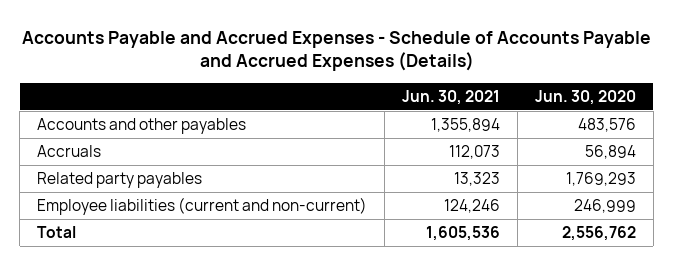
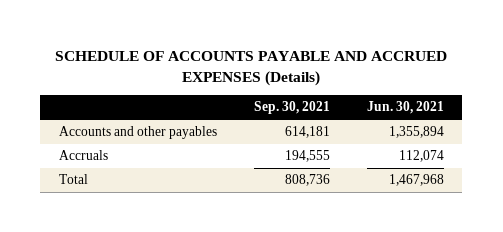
[21,30,651,72] Accounts Payable and Accrued Expenses - Schedule of Accounts Payable and Accrued Expenses (Details) -> [55,51,448,86] SCHEDULE OF ACCOUNTS PAYABLE AND ACCRUED EXPENSES (Details)
[534,89,636,105] Jun. 30, 2020 -> none
none -> [253,101,330,115] Sep. 30, 2021
[37,172,203,189] Related party payables -> none
[37,197,368,216] Employee liabilities (current and non-current) -> none
[449,145,501,160] 112,073 -> [398,150,444,163] 112,074
[426,226,501,242] 1,605,536 -> [388,174,444,187] 1,467,968

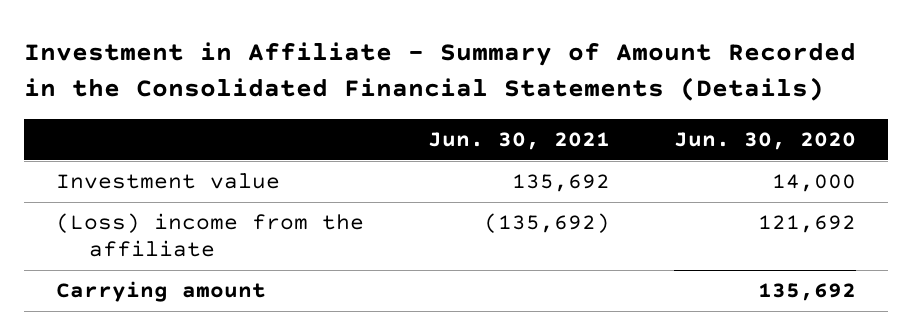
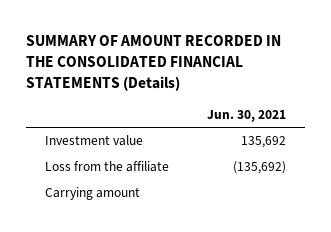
[24,42,857,101] Investment in Affiliate - Summary of Amount Recorded in the Consolidated Financial Statements (Details) -> [25,35,281,91] SUMMARY OF AMOUNT RECORDED IN THE CONSOLIDATED FINANCIAL STATEMENTS (Details)
[674,131,857,150] Jun. 30, 2020 -> none
[56,213,365,258] (Loss) income from the affiliate -> [44,161,169,173] Loss from the affiliate

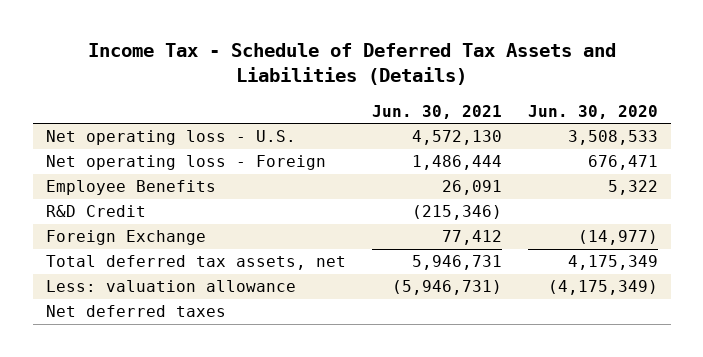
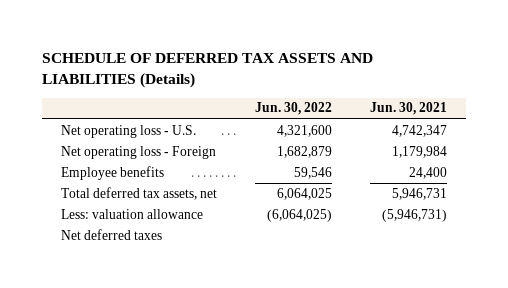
[87,43,616,86] Income Tax - Schedule of Deferred Tax Assets and Liabilities (Details) -> [41,52,373,88] SCHEDULE OF DEFERRED TAX ASSETS AND LIABILITIES (Details)
[527,104,658,119] Jun. 30, 2020 -> none
none -> [254,102,332,116] Jun. 30, 2022
[45,205,146,218] R&D Credit -> none
[45,230,206,246] Foreign Exchange -> none
[411,130,502,146] 4,572,130 -> [392,124,448,137] 4,742,347
[411,155,502,171] 1,486,444 -> [392,145,448,158] 1,179,984
[45,180,216,196] Employee Benefits -> [60,165,164,180] Employee benefits
[441,180,502,196] 26,091 -> [409,166,448,179] 24,400

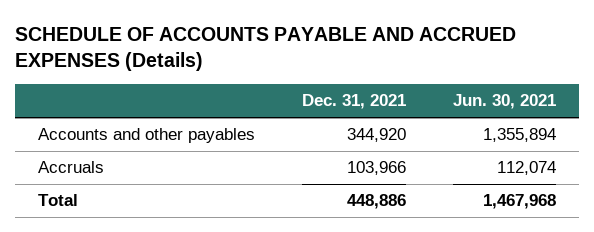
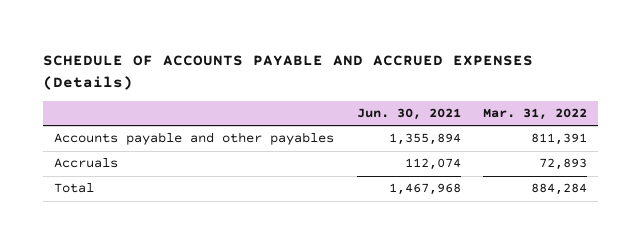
[301,94,406,110] Dec. 31, 2021 -> none
none -> [482,108,587,121] Mar. 31, 2022
[38,128,256,144] Accounts and other payables -> [54,132,335,146] Accounts payable and other payables

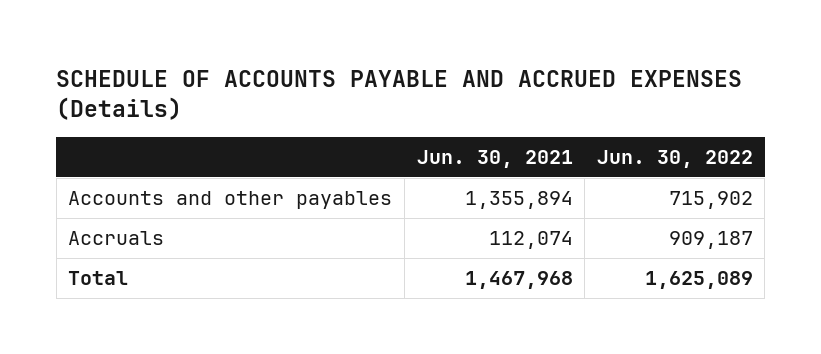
[482,108,587,121] Mar. 31, 2022 -> none
none -> [596,149,753,168] Jun. 30, 2022
[54,132,335,146] Accounts payable and other payables -> [68,191,393,210] Accounts and other payables

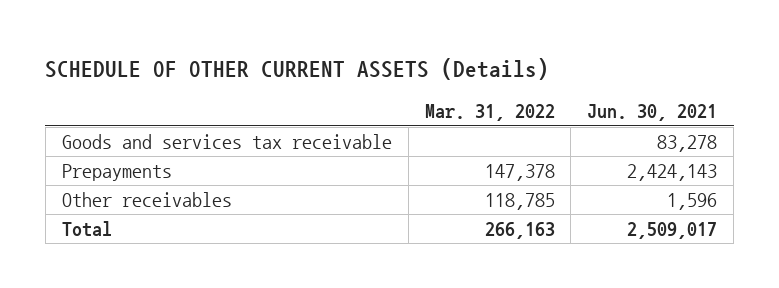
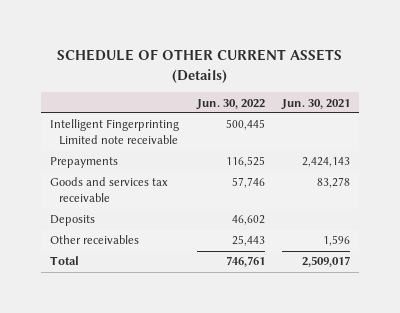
[424,104,555,122] Mar. 31, 2022 -> none
none -> [195,98,265,110] Jun. 30, 2022
none -> [49,119,179,146] Intelligent Fingerprinting Limited note receivable
[61,134,392,150] Goods and services tax receivable -> [49,177,168,203] Goods and services tax receivable
none -> [49,215,95,227] Deposits

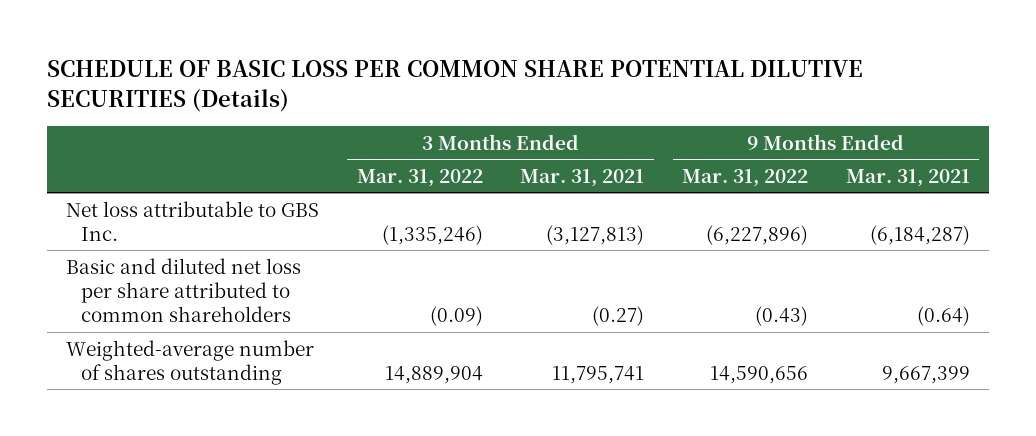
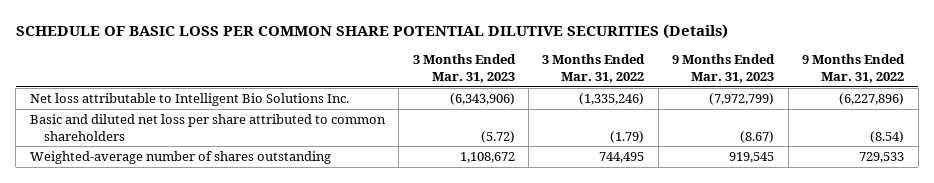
[520,168,645,187] Mar. 31, 2021 -> none
[846,168,971,187] Mar. 31, 2021 -> none
none -> [412,54,516,84] 3 Months Ended Mar. 31, 2023
none -> [672,54,776,84] 9 Months Ended Mar. 31, 2023
[65,200,319,241] Net loss attributable to GBS Inc. -> [29,93,349,107] Net loss attributable to Intelligent Bio Solutions Inc.
[429,306,483,327] (0.09) -> [610,130,645,143] (1.79)
[755,306,809,327] (0.43) -> [870,130,905,143] (8.54)
[384,365,483,384] 14,889,904 -> [599,152,645,164] 744,495
[710,365,809,384] 14,590,656 -> [859,152,905,164] 729,533

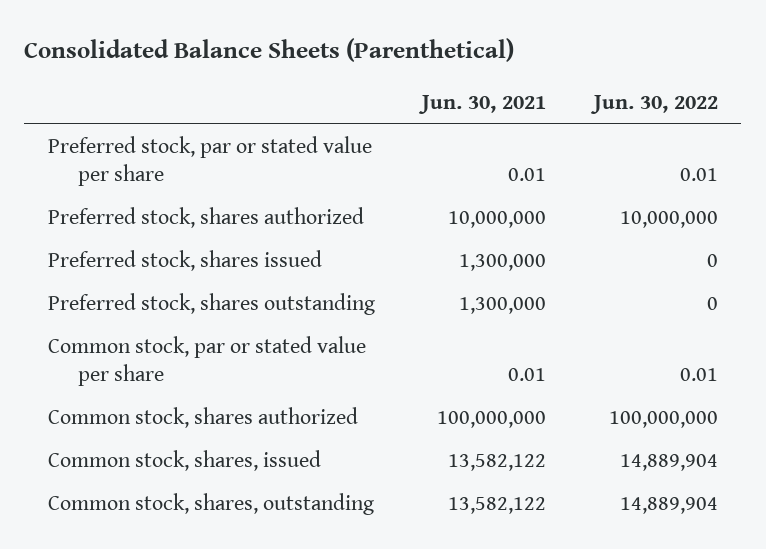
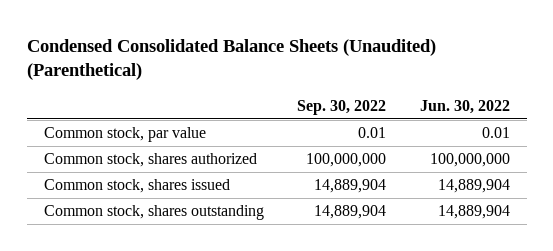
[24,38,515,63] Consolidated Balance Sheets (Parenthetical) -> [26,38,436,81] Condensed Consolidated Balance Sheets (Unaudited) (Parenthetical)
[418,94,547,114] Jun. 30, 2021 -> none
none -> [297,99,387,115] Sep. 30, 2022
[48,136,373,187] Preferred stock, par or stated value per share -> none
[48,207,365,229] Preferred stock, shares authorized -> none
[48,250,323,272] Preferred stock, shares issued -> none
[48,293,376,316] Preferred stock, shares outstanding -> none
[48,336,367,387] Common stock, par or stated value per share -> [43,127,206,143] Common stock, par value
[48,450,322,472] Common stock, shares, issued -> [43,179,230,194] Common stock, shares issued
[48,493,375,516] Common stock, shares, outstanding -> [43,205,264,221] Common stock, shares outstanding

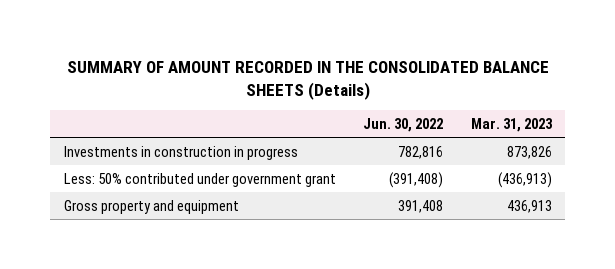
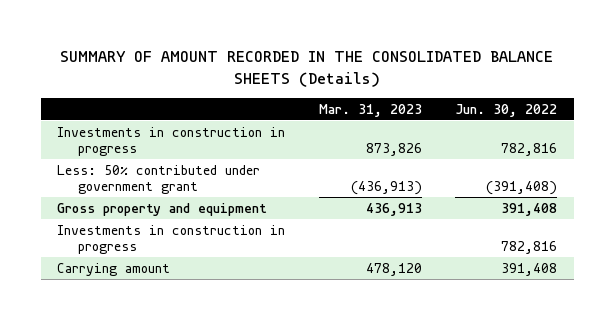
none -> [57,224,286,255] Investments in construction in progress
none -> [57,262,171,276] Carrying amount

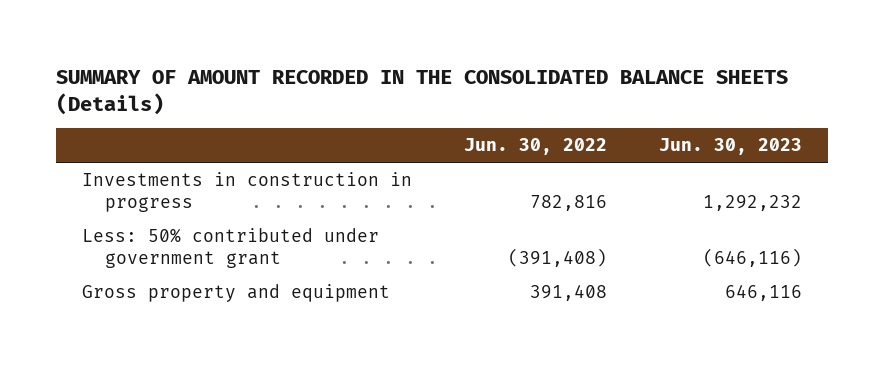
[318,103,422,117] Mar. 31, 2023 -> none
none -> [659,138,803,156] Jun. 30, 2023
[57,224,286,255] Investments in construction in progress -> none
[57,262,171,276] Carrying amount -> none

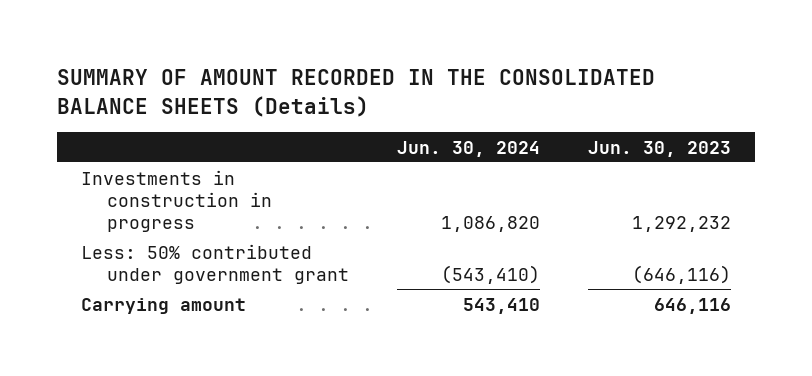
[464,138,608,156] Jun. 30, 2022 -> none
none -> [396,140,540,157] Jun. 30, 2024
[82,284,391,303] Gross property and equipment -> [81,297,247,314] Carrying amount

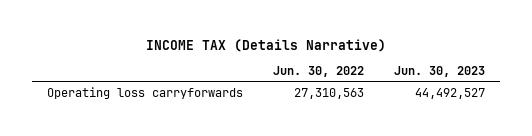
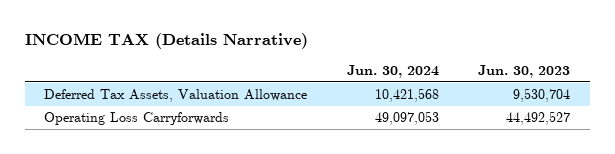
[273,66,365,78] Jun. 30, 2022 -> none
none -> [346,64,439,78] Jun. 30, 2024
none -> [44,89,308,103] Deferred Tax Assets, Valuation Allowance
[47,87,244,100] Operating loss carryforwards -> [44,112,230,126] Operating Loss Carryforwards

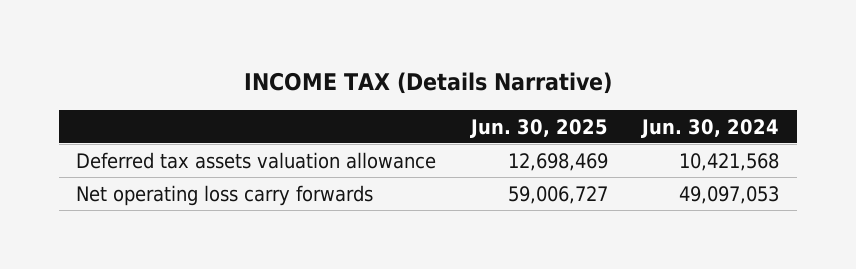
[478,64,571,78] Jun. 30, 2023 -> none
none -> [469,118,608,138] Jun. 30, 2025
[44,89,308,103] Deferred Tax Assets, Valuation Allowance -> [76,151,437,169] Deferred tax assets valuation allowance
[44,112,230,126] Operating Loss Carryforwards -> [76,184,374,206] Net operating loss carry forwards

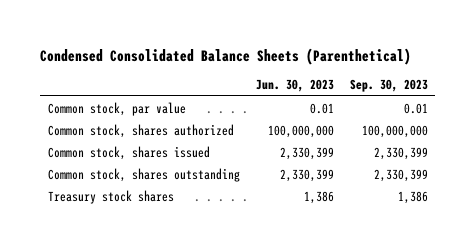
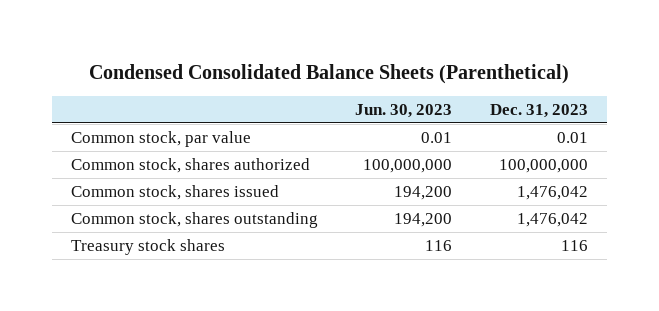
[349,79,428,93] Sep. 30, 2023 -> none
none -> [490,103,589,118] Dec. 31, 2023
[279,146,334,160] 2,330,399 -> [394,185,453,200] 194,200
[279,168,334,182] 2,330,399 -> [394,212,453,227] 194,200
[303,190,334,204] 1,386 -> [425,239,453,251] 116

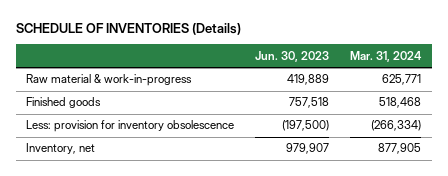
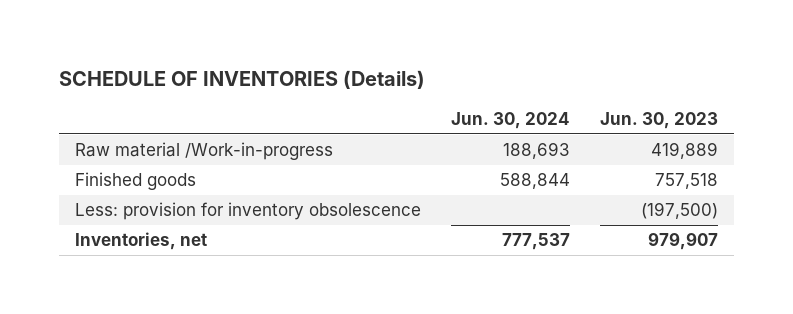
[350,50,423,62] Mar. 31, 2024 -> none
none -> [450,111,570,129] Jun. 30, 2024
[26,74,193,87] Raw material & work-in-progress -> [74,142,333,161] Raw material /Work-in-progress
[26,143,96,155] Inventory, net -> [74,232,207,251] Inventories, net

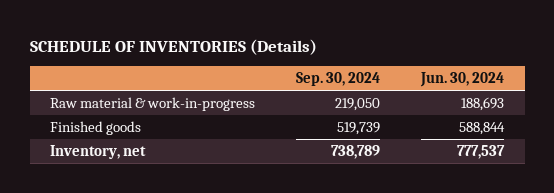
[600,111,719,129] Jun. 30, 2023 -> none
none -> [296,72,381,87] Sep. 30, 2024
[74,142,333,161] Raw material /Work-in-progress -> [50,96,256,111] Raw material & work-in-progress
[74,202,421,221] Less: provision for inventory obsolescence -> none
[74,232,207,251] Inventories, net -> [50,144,147,159] Inventory, net

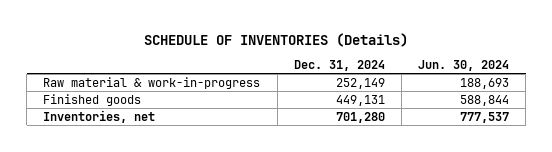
[296,72,381,87] Sep. 30, 2024 -> none
none -> [293,60,385,72] Dec. 31, 2024
[50,144,147,159] Inventory, net -> [43,109,156,123] Inventories, net

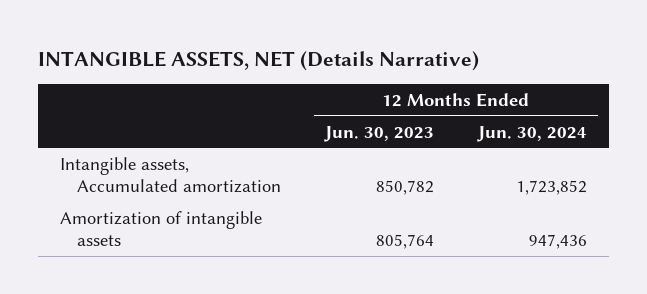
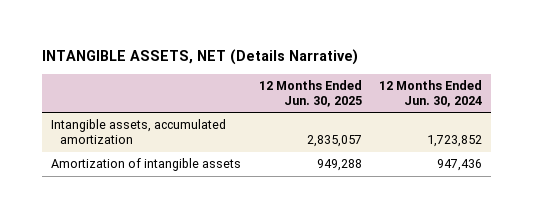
[324,125,435,142] Jun. 30, 2023 -> none
none -> [258,80,362,107] 12 Months Ended Jun. 30, 2025
[59,156,282,193] Intangible assets, Accumulated amortization -> [50,119,226,145] Intangible assets, accumulated amortization

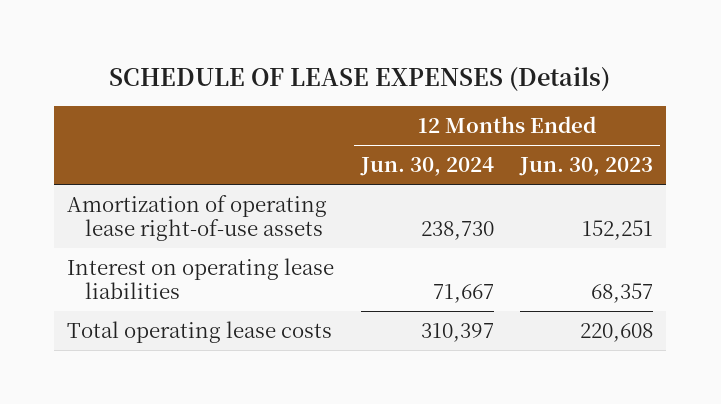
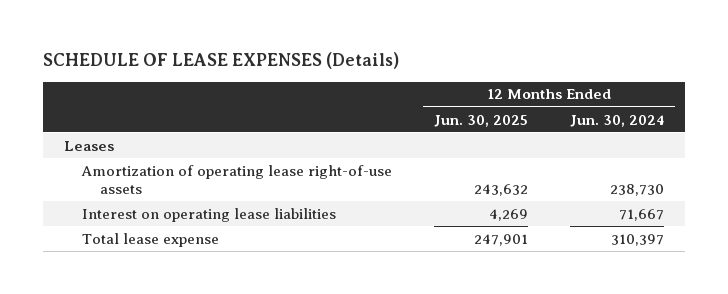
[519,157,654,177] Jun. 30, 2023 -> none
none -> [433,114,528,127] Jun. 30, 2025
none -> [63,140,114,151] Leases
[67,320,333,343] Total operating lease costs -> [81,232,219,247] Total lease expense

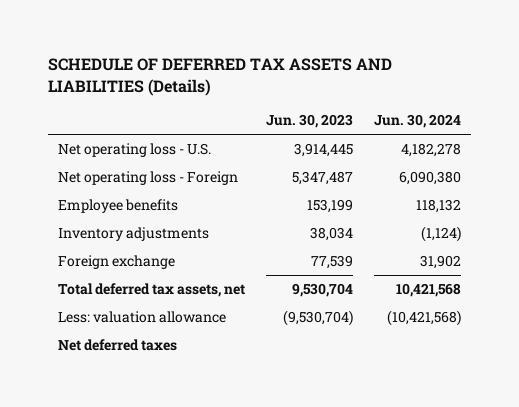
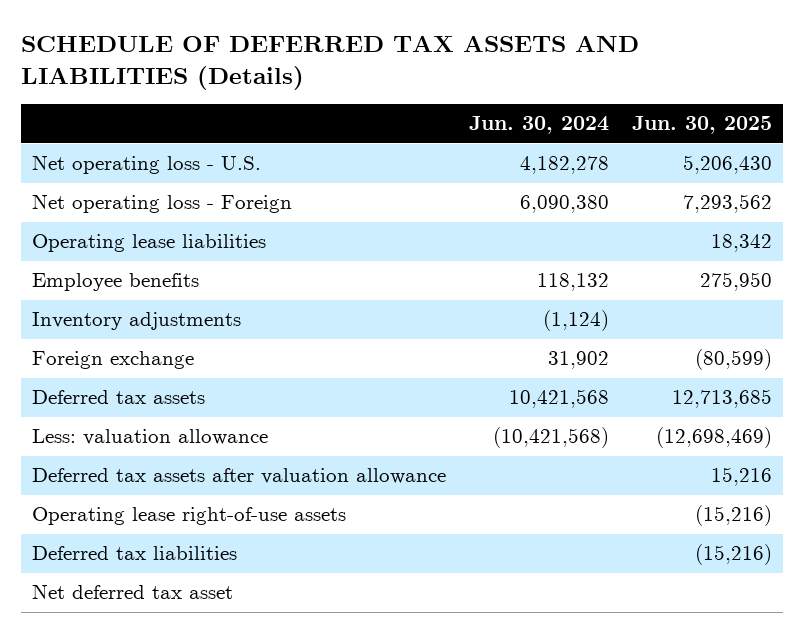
[265,114,353,129] Jun. 30, 2023 -> none
none -> [631,116,772,135] Jun. 30, 2025
none -> [32,234,267,253] Operating lease liabilities
[58,283,246,298] Total deferred tax assets, net -> [32,390,206,405] Deferred tax assets
[58,339,178,352] Net deferred taxes -> [32,468,447,485] Deferred tax assets after valuation allowance
none -> [32,507,347,526] Operating lease right-of-use assets
none -> [32,546,238,561] Deferred tax liabilities
none -> [32,584,234,600] Net deferred tax asset

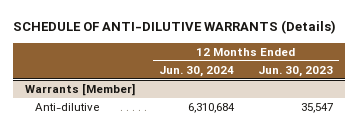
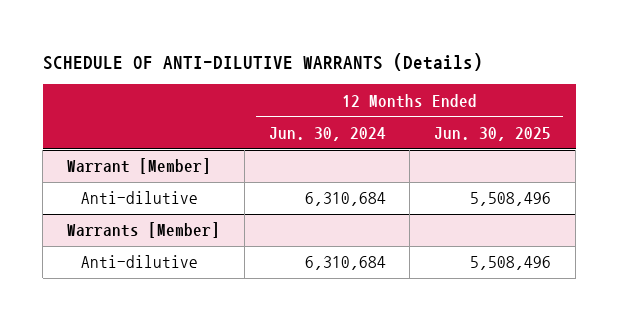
[258,65,334,77] Jun. 30, 2023 -> none
none -> [434,126,552,141] Jun. 30, 2025
none -> [66,158,211,175] Warrant [Member]
none -> [80,191,198,205] Anti-dilutive

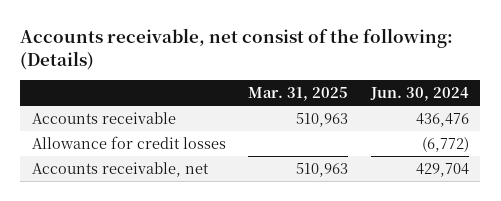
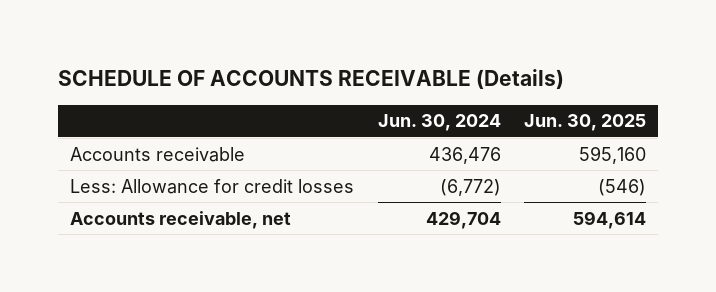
[20,27,454,70] Accounts receivable, net consist of the following: (Details) -> [58,69,565,90] SCHEDULE OF ACCOUNTS RECEIVABLE (Details)
[248,87,349,102] Mar. 31, 2025 -> none
none -> [524,114,647,132] Jun. 30, 2025
[31,135,226,149] Allowance for credit losses -> [70,178,355,194] Less: Allowance for credit losses

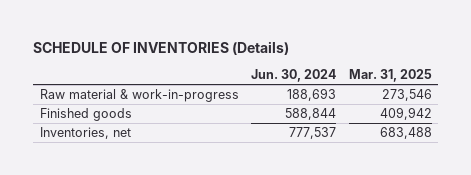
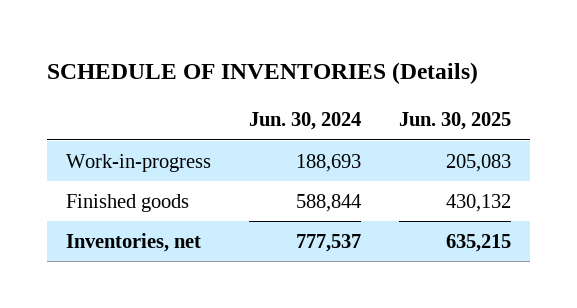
[348,68,432,82] Mar. 31, 2025 -> none
none -> [399,112,512,131] Jun. 30, 2025
[39,89,239,103] Raw material & work-in-progress -> [66,153,212,172] Work-in-progress

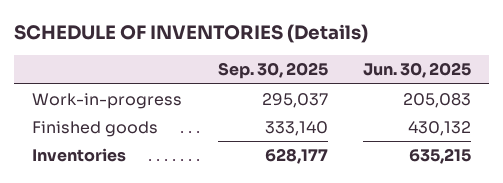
[249,112,362,131] Jun. 30, 2024 -> none
none -> [217,62,328,80] Sep. 30, 2025
[66,232,202,252] Inventories, net -> [32,147,127,162] Inventories

